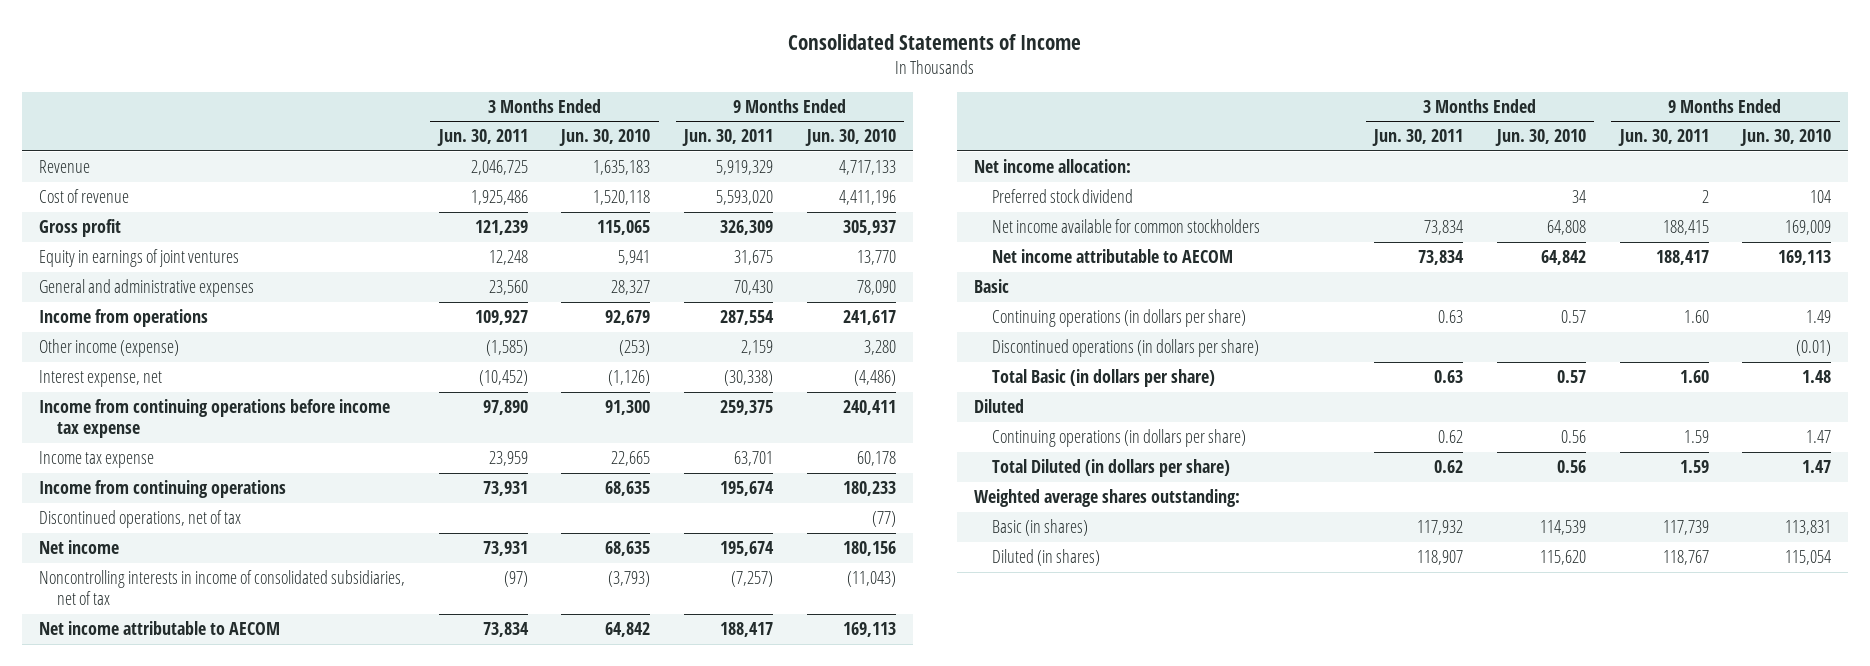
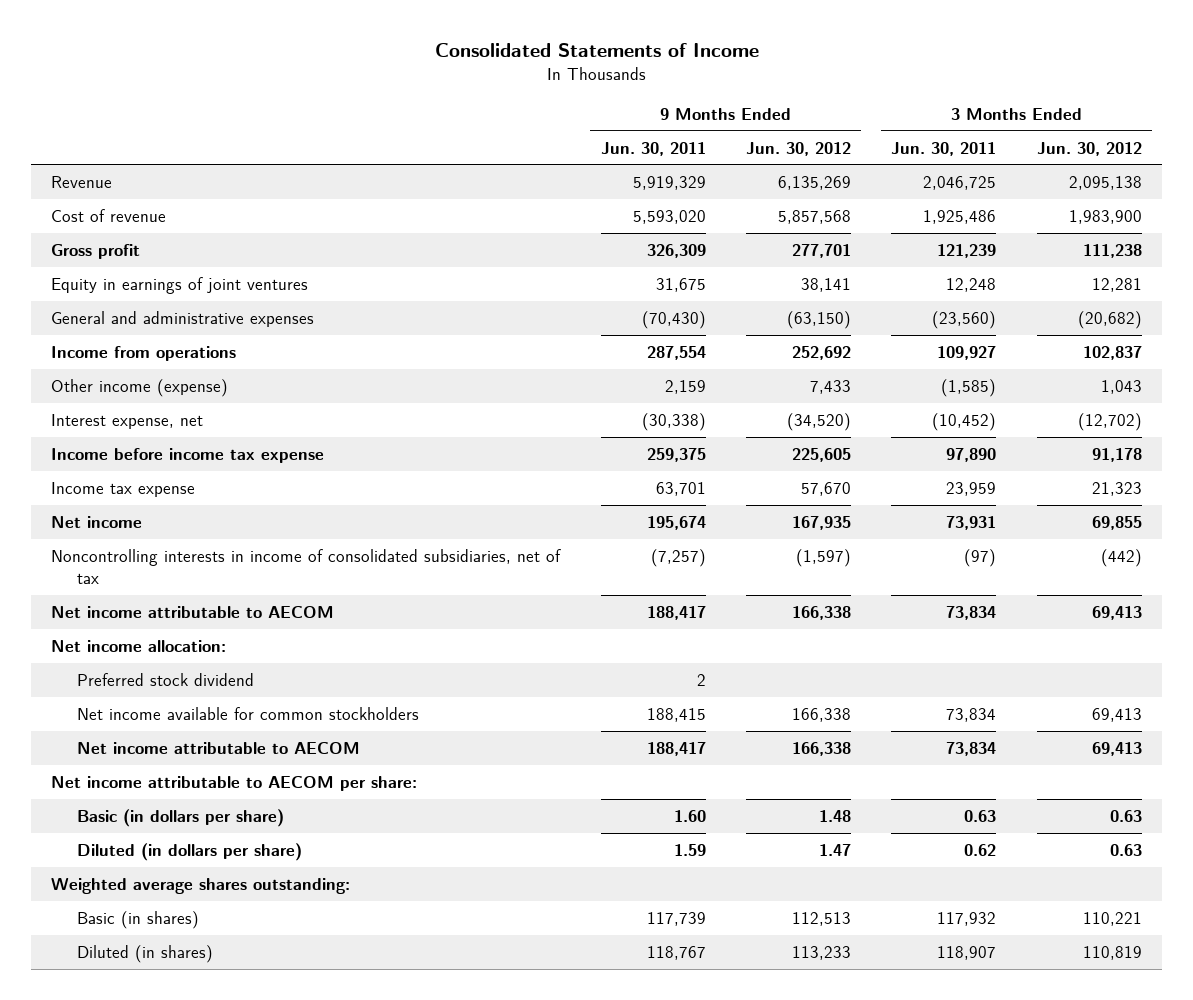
[559,129,651,147] Jun. 30, 2010 -> none
[804,129,896,147] Jun. 30, 2010 -> none
none -> [746,141,852,156] Jun. 30, 2012
none -> [1036,141,1142,156] Jun. 30, 2012
[488,280,528,296] 23,560 -> [932,310,997,329] (23,560)
[734,280,774,296] 70,430 -> [641,310,706,329] (70,430)
[38,399,390,439] Income from continuing operations before income tax expense -> [51,447,325,463] Income before income tax expense
[38,480,286,499] Income from continuing operations -> none
[38,510,241,529] Discontinued operations, net of tax -> none
[974,279,1010,294] Basic -> none
[992,309,1247,328] Continuing operations (in dollars per share) -> none
[992,339,1260,358] Discontinued operations (in dollars per share) -> none
[974,399,1025,414] Diluted -> none
[992,429,1247,448] Continuing operations (in dollars per share) -> none
none -> [51,775,418,791] Net income attributable to AECOM per share:
[992,369,1216,388] Total Basic (in dollars per share) -> [77,808,285,827] Basic (in dollars per share)
[992,459,1231,478] Total Diluted (in dollars per share) -> [77,842,303,861] Diluted (in dollars per share)

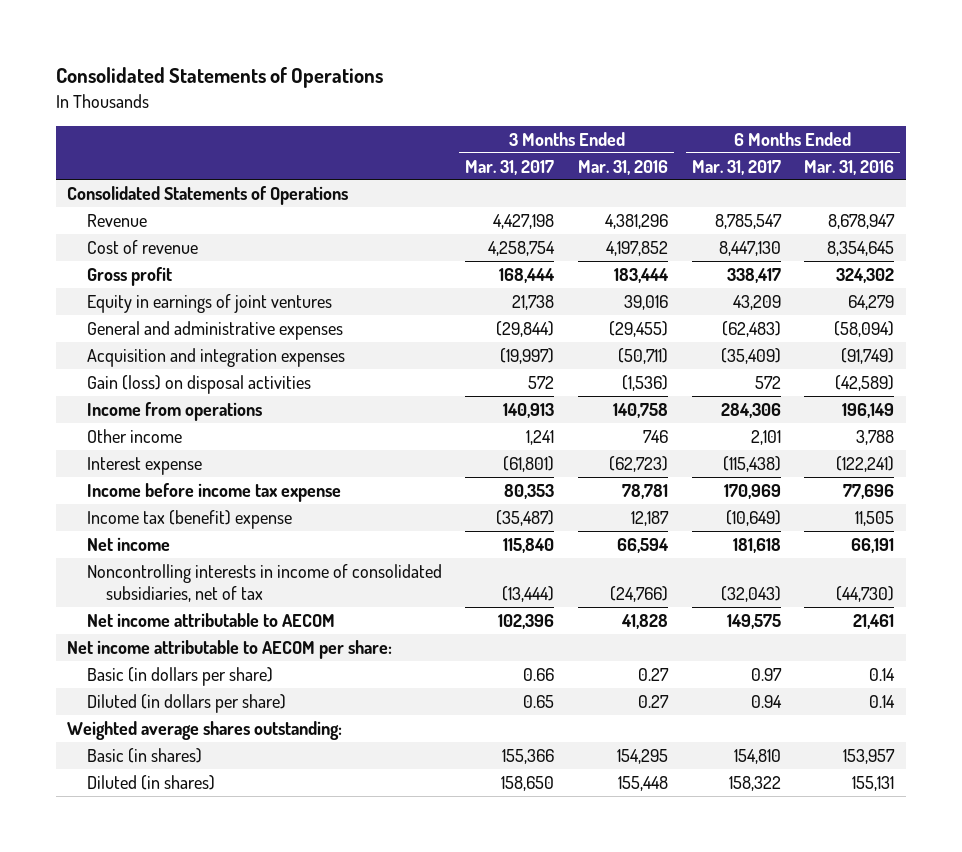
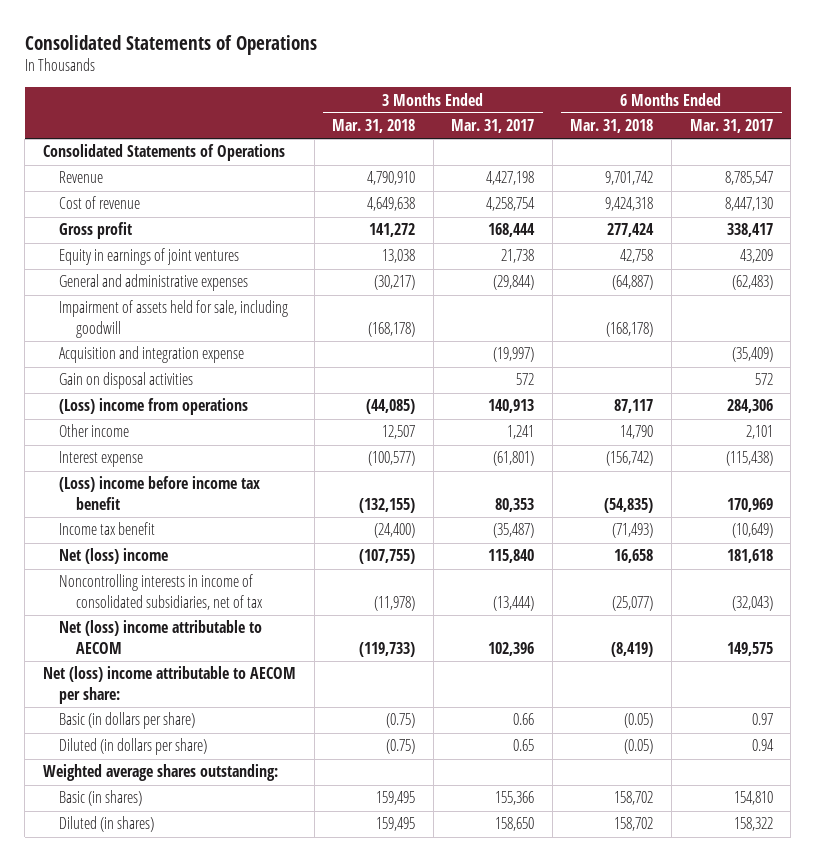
[578,159,669,175] Mar. 31, 2016 -> none
[804,159,895,175] Mar. 31, 2016 -> none
none -> [332,119,416,134] Mar. 31, 2018
none -> [570,119,654,134] Mar. 31, 2018
none -> [59,300,289,338] Impairment of assets held for sale, including goodwill
[86,347,345,367] Acquisition and integration expenses -> [59,346,245,364] Acquisition and integration expense
[86,374,311,394] Gain (loss) on disposal activities -> [59,372,194,390] Gain on disposal activities
[86,401,262,421] Income from operations -> [59,398,249,416] (Loss) income from operations
[86,482,341,502] Income before income tax expense -> [59,476,261,510] (Loss) income before income tax benefit
[86,509,292,529] Income tax (benefit) expense -> [59,522,156,536] Income tax benefit
[86,536,170,551] Net income -> [59,548,169,565] Net (loss) income
[86,612,335,627] Net income attributable to AECOM -> [59,620,263,654] Net (loss) income attributable to AECOM
[67,639,393,659] Net income attributable to AECOM per share: -> [42,666,296,704] Net (loss) income attributable to AECOM per share:

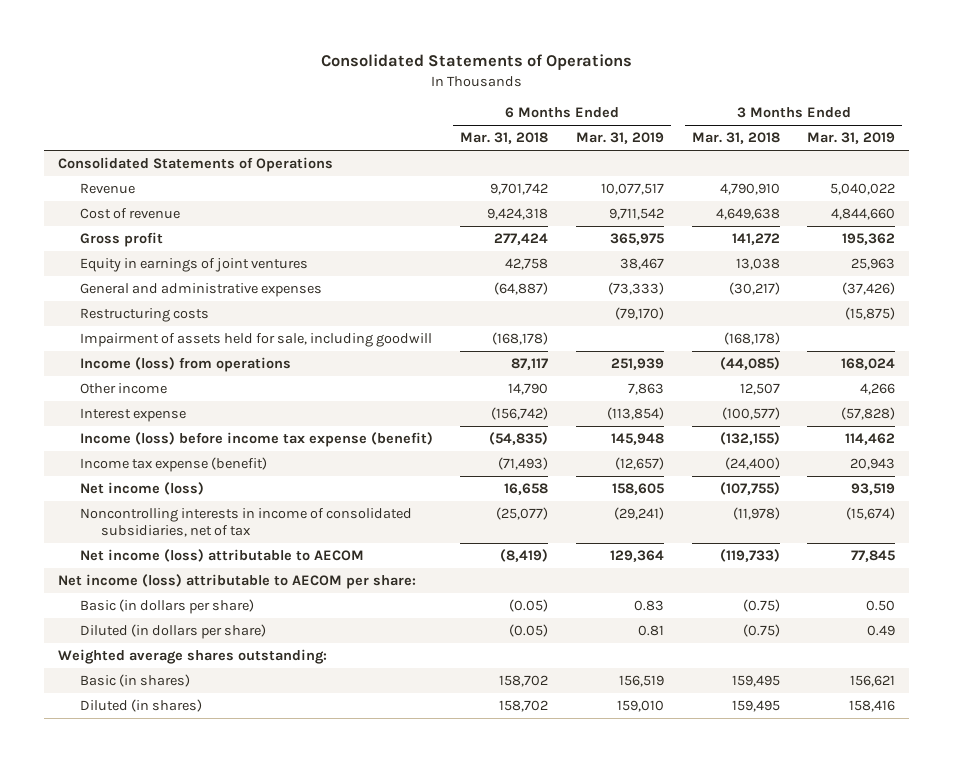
[451,119,535,134] Mar. 31, 2017 -> none
[689,119,773,134] Mar. 31, 2017 -> none
none -> [576,132,665,145] Mar. 31, 2019
none -> [807,132,896,145] Mar. 31, 2019
none -> [79,308,209,323] Restructuring costs
[59,346,245,364] Acquisition and integration expense -> none
[59,372,194,390] Gain on disposal activities -> none
[59,398,249,416] (Loss) income from operations -> [79,357,291,373] Income (loss) from operations
[59,476,261,510] (Loss) income before income tax benefit -> [79,432,433,448] Income (loss) before income tax expense (benefit)
[59,522,156,536] Income tax benefit -> [79,457,267,473] Income tax expense (benefit)
[59,548,169,565] Net (loss) income -> [79,482,204,496] Net income (loss)
[59,620,263,654] Net (loss) income attributable to AECOM -> [79,549,364,563] Net income (loss) attributable to AECOM
[42,666,296,704] Net (loss) income attributable to AECOM per share: -> [58,574,417,590] Net income (loss) attributable to AECOM per share:

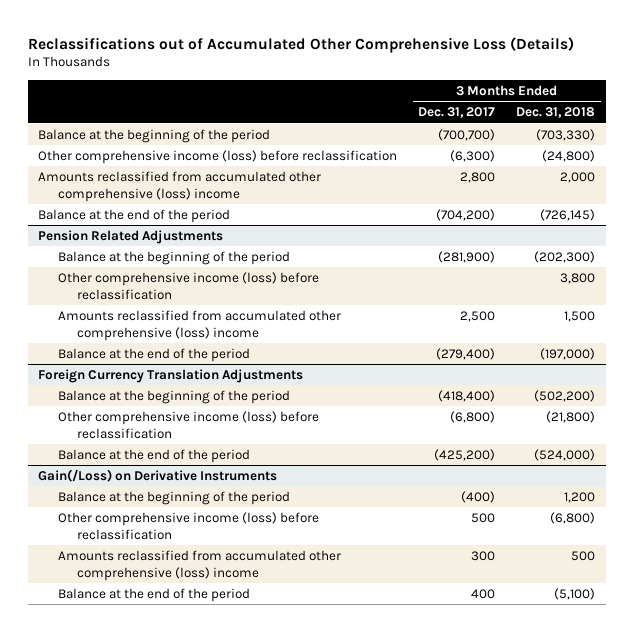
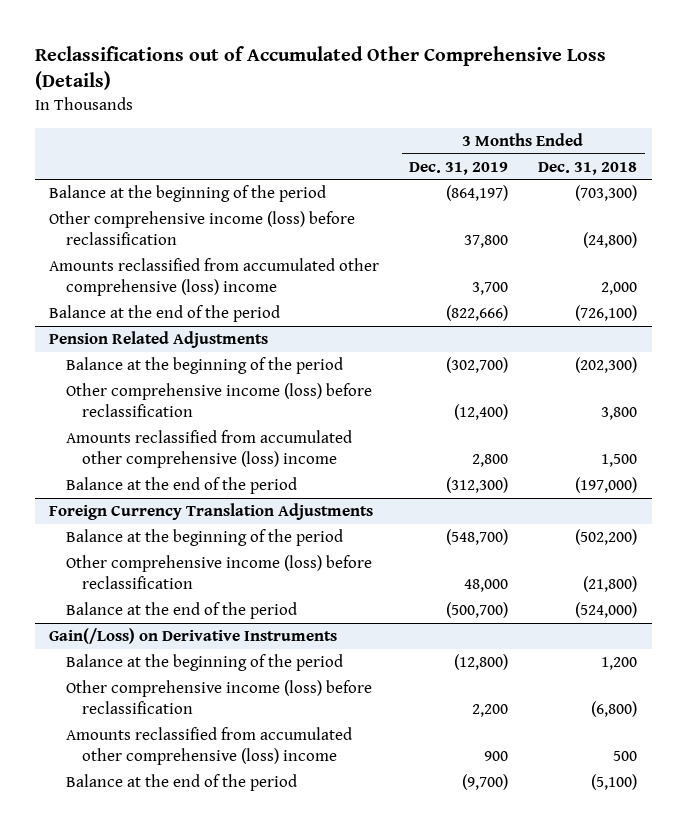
[418,107,496,119] Dec. 31, 2017 -> none
none -> [409,161,509,175] Dec. 31, 2019
[536,128,596,141] (703,330) -> [575,185,638,202] (703,300)
[540,208,596,221] (726,145) -> [575,305,638,322] (726,100)

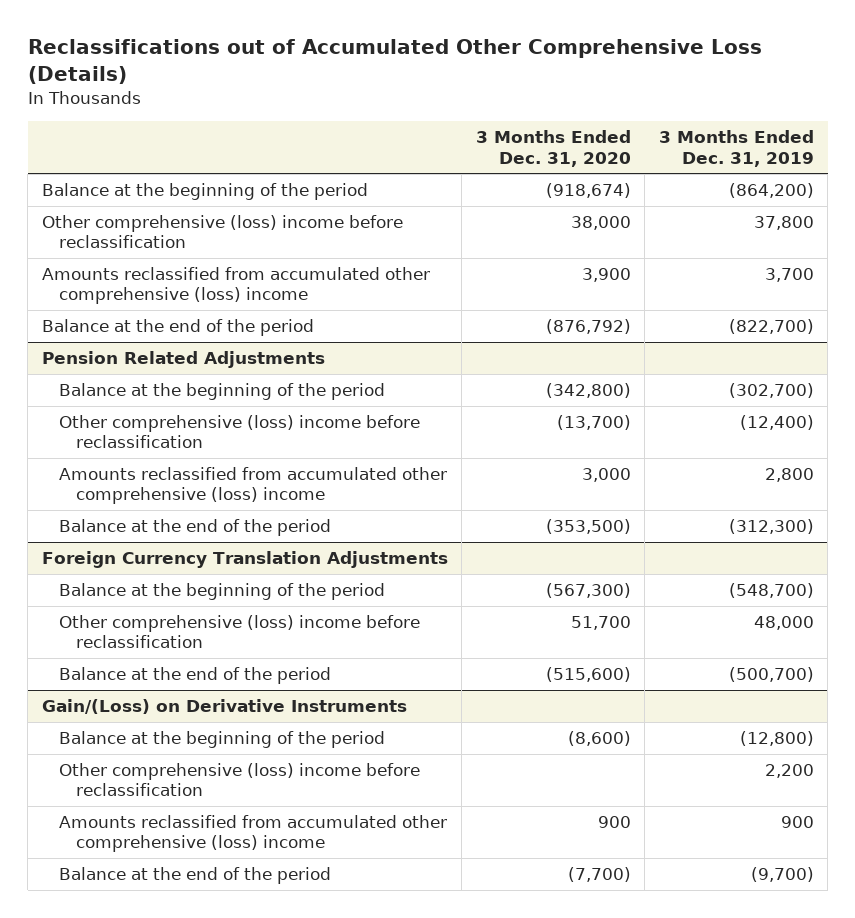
[538,161,638,175] Dec. 31, 2018 -> none
none -> [475,130,631,167] 3 Months Ended Dec. 31, 2020
[446,185,509,202] (864,197) -> [728,183,814,199] (864,200)
[49,211,356,245] Other comprehensive income (loss) before reclassification -> [41,215,403,249] Other comprehensive (loss) income before reclassification
[446,305,509,322] (822,666) -> [728,319,814,335] (822,700)
[65,383,372,417] Other comprehensive income (loss) before reclassification -> [59,415,421,449] Other comprehensive (loss) income before reclassification
[65,555,372,589] Other comprehensive income (loss) before reclassification -> [59,615,421,649] Other comprehensive (loss) income before reclassification
[49,628,338,645] Gain(/Loss) on Derivative Instruments -> [41,699,407,715] Gain/(Loss) on Derivative Instruments
[65,680,372,714] Other comprehensive income (loss) before reclassification -> [59,763,421,797] Other comprehensive (loss) income before reclassification

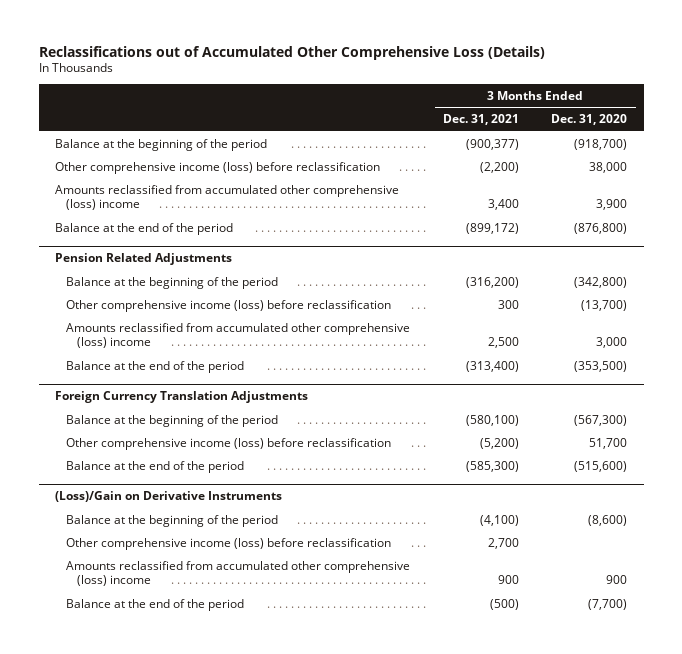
[658,130,814,167] 3 Months Ended Dec. 31, 2019 -> none
none -> [442,114,519,126] Dec. 31, 2021
[545,183,631,199] (918,674) -> [574,138,628,150] (918,700)
[41,215,403,249] Other comprehensive (loss) income before reclassification -> [54,161,380,174] Other comprehensive income (loss) before reclassification
[545,319,631,335] (876,792) -> [574,222,628,234] (876,800)
[59,415,421,449] Other comprehensive (loss) income before reclassification -> [66,299,392,312] Other comprehensive income (loss) before reclassification
[59,615,421,649] Other comprehensive (loss) income before reclassification -> [66,437,392,450] Other comprehensive income (loss) before reclassification
[41,699,407,715] Gain/(Loss) on Derivative Instruments -> [54,491,282,503] (Loss)/Gain on Derivative Instruments
[59,763,421,797] Other comprehensive (loss) income before reclassification -> [66,537,392,550] Other comprehensive income (loss) before reclassification

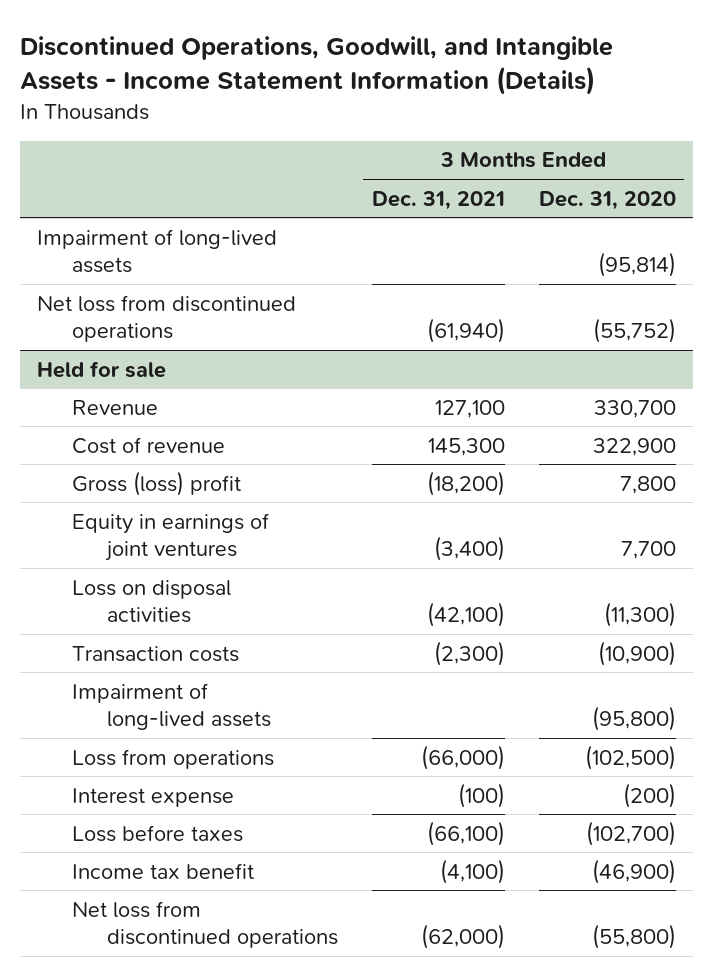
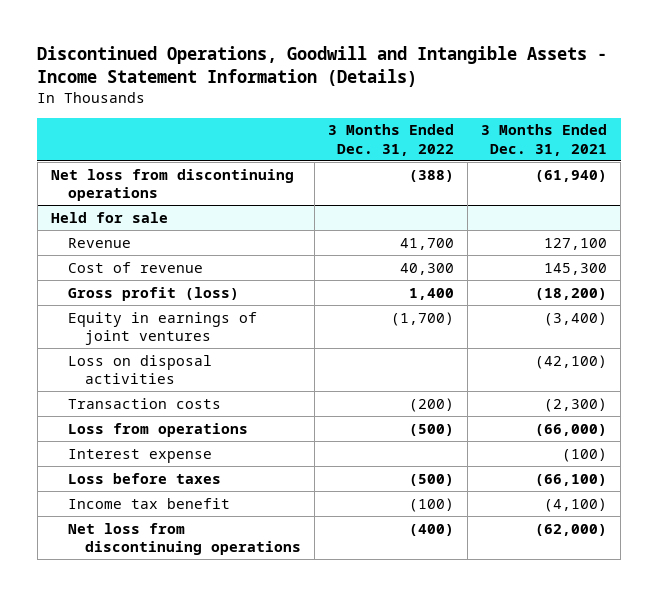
[20,35,614,95] Discontinued Operations, Goodwill, and Intangible Assets - Income Statement Information (Details) -> [37,46,608,88] Discontinued Operations, Goodwill and Intangible Assets - Income Statement Information (Details)
[538,190,676,210] Dec. 31, 2020 -> none
none -> [328,124,455,156] 3 Months Ended Dec. 31, 2022
[37,228,278,274] Impairment of long-lived assets -> none
[37,294,297,343] Net loss from discontinued operations -> [50,168,294,202] Net loss from discontinuing operations
[71,470,241,496] Gross (loss) profit -> [68,286,240,301] Gross profit (loss)
[71,682,271,731] Impairment of long-lived assets -> none
[71,900,338,949] Net loss from discontinued operations -> [68,522,302,556] Net loss from discontinuing operations

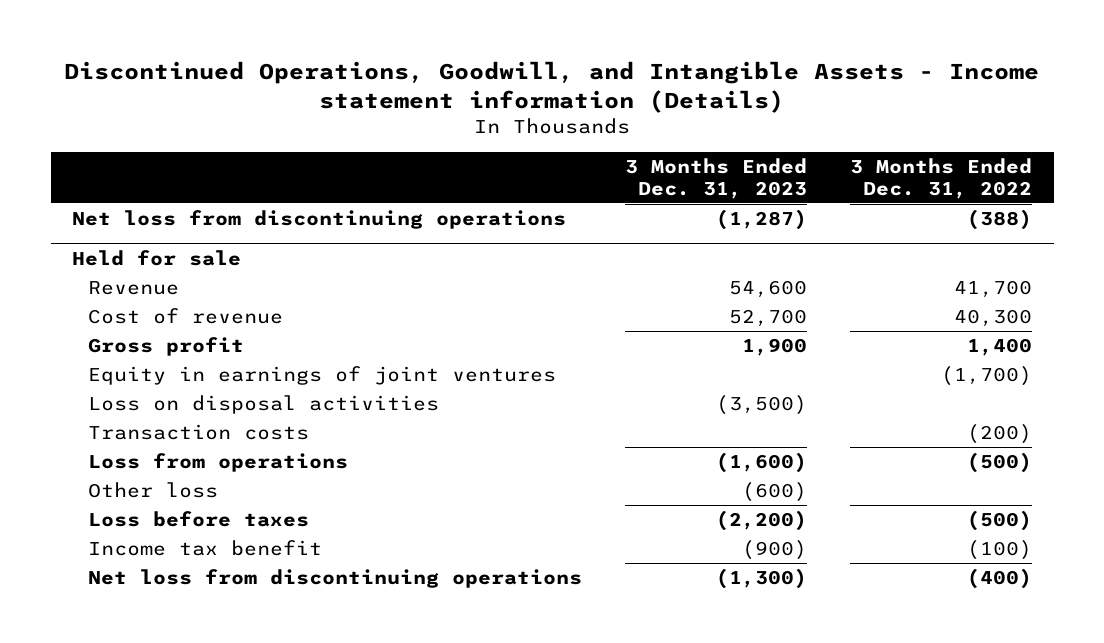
[37,46,608,88] Discontinued Operations, Goodwill and Intangible Assets - Income Statement Information (Details) -> [64,61,1040,114] Discontinued Operations, Goodwill, and Intangible Assets - Income statement information (Details)
[481,124,608,156] 3 Months Ended Dec. 31, 2021 -> none
none -> [625,158,808,199] 3 Months Ended Dec. 31, 2023
[68,286,240,301] Gross profit (loss) -> [88,337,245,357] Gross profit
[68,448,213,463] Interest expense -> none
none -> [88,482,219,499] Other loss

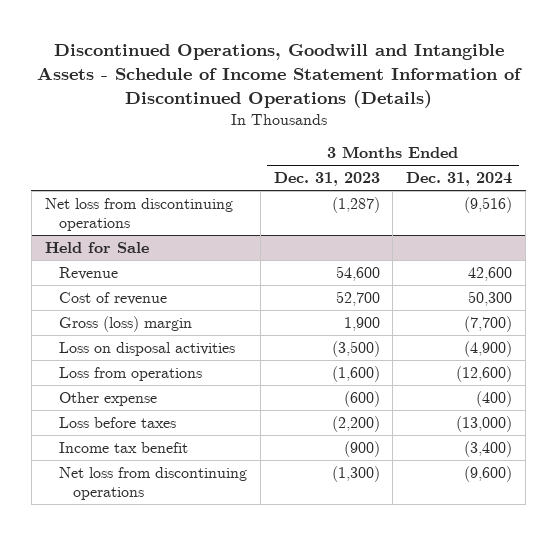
[64,61,1040,114] Discontinued Operations, Goodwill, and Intangible Assets - Income statement information (Details) -> [36,43,522,109] Discontinued Operations, Goodwill and Intangible Assets - Schedule of Income Statement Information of Discontinued Operations (Details)
[850,158,1033,199] 3 Months Ended Dec. 31, 2022 -> none
none -> [406,172,513,187] Dec. 31, 2024
[72,249,242,266] Held for sale -> [44,241,149,253] Held for Sale
[88,366,557,386] Equity in earnings of joint ventures -> none
[88,337,245,357] Gross profit -> [58,315,192,332] Gross (loss) margin
[88,424,310,441] Transaction costs -> none
[88,482,219,499] Other loss -> [58,391,157,406] Other expense

